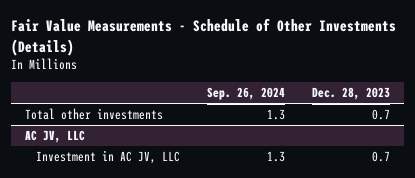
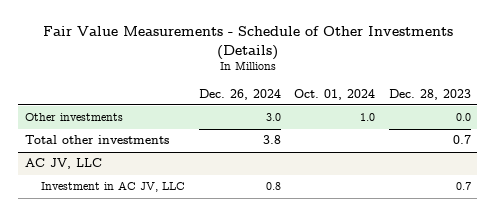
[207,87,286,101] Sep. 26, 2024 -> none
none -> [198,88,281,100] Dec. 26, 2024
none -> [294,88,376,100] Oct. 01, 2024
none -> [24,113,123,122] Other investments

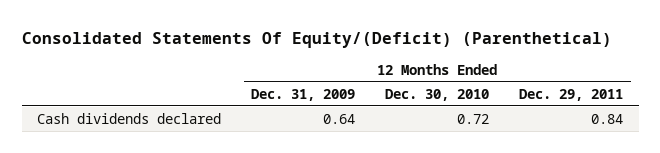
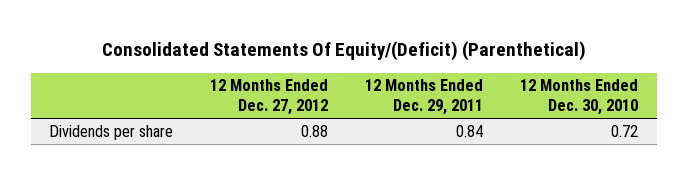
[251,88,356,101] Dec. 31, 2009 -> none
none -> [210,78,329,116] 12 Months Ended Dec. 27, 2012
[36,113,221,125] Cash dividends declared -> [49,125,174,141] Dividends per share

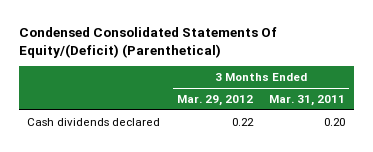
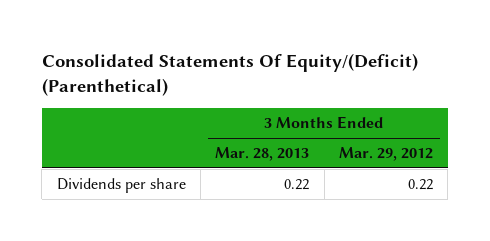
[18,26,277,58] Condensed Consolidated Statements Of Equity/(Deficit) (Parenthetical) -> [41,52,418,97] Consolidated Statements Of Equity/(Deficit) (Parenthetical)
[269,94,346,106] Mar. 31, 2011 -> none
none -> [215,147,310,162] Mar. 28, 2013
[27,117,161,126] Cash dividends declared -> [56,178,186,194] Dividends per share

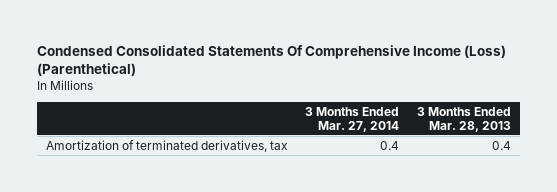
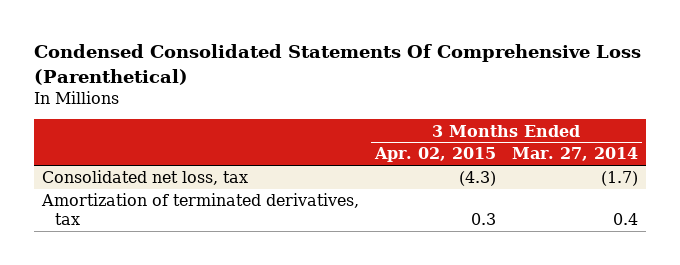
[37,44,507,77] Condensed Consolidated Statements Of Comprehensive Income (Loss) (Parenthetical) -> [34,44,642,85] Condensed Consolidated Statements Of Comprehensive Loss (Parenthetical)
[417,107,512,132] 3 Months Ended Mar. 28, 2013 -> none
none -> [373,147,496,163] Apr. 02, 2015
none -> [42,170,249,186] Consolidated net loss, tax

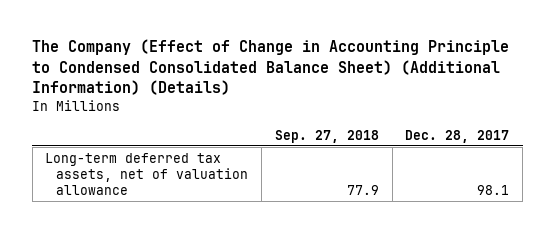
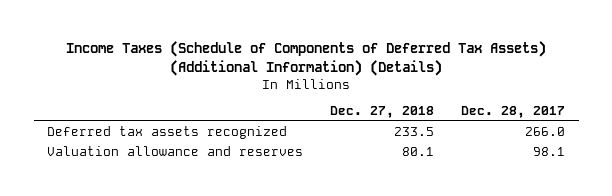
[32,39,510,96] The Company (Effect of Change in Accounting Principle to Condensed Consolidated Balance Sheet) (Additional Information) (Details) -> [66,40,547,77] Income Taxes (Schedule of Components of Deferred Tax Assets) (Additional Information) (Details)
[274,129,379,143] Sep. 27, 2018 -> none
none -> [330,106,435,119] Dec. 27, 2018
none -> [47,126,288,140] Deferred tax assets recognized
[45,152,249,195] Long-term deferred tax assets, net of valuation allowance -> [47,146,304,157] Valuation allowance and reserves

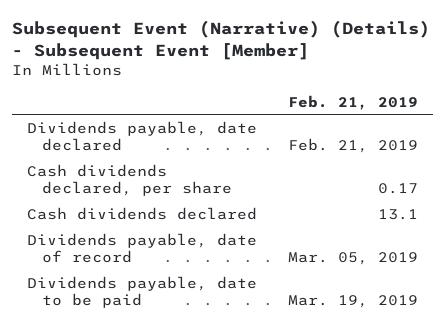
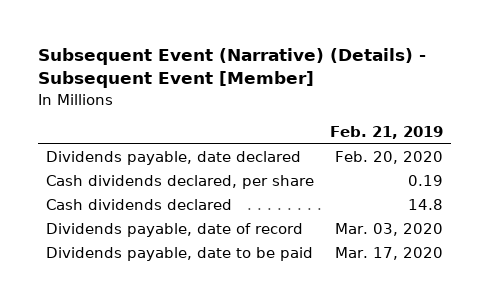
[287,138,418,154] Feb. 21, 2019 -> [335,151,444,165] Feb. 20, 2020
[377,183,418,195] 0.17 -> [408,175,444,187] 0.19
[377,208,418,220] 13.1 -> [408,199,444,211] 14.8
[287,252,418,266] Mar. 05, 2019 -> [335,223,444,237] Mar. 03, 2020
[287,295,418,309] Mar. 19, 2019 -> [335,247,444,261] Mar. 17, 2020

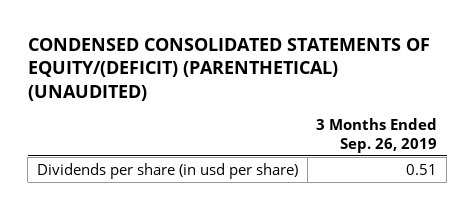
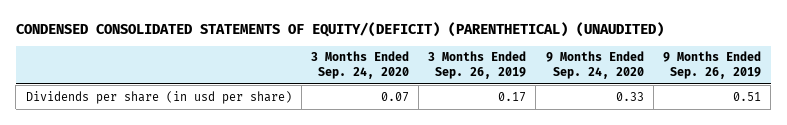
none -> [310,51,409,79] 3 Months Ended Sep. 24, 2020
none -> [545,51,644,79] 9 Months Ended Sep. 24, 2020
none -> [663,51,762,79] 9 Months Ended Sep. 26, 2019
[406,163,438,175] 0.51 -> [498,91,527,102] 0.17

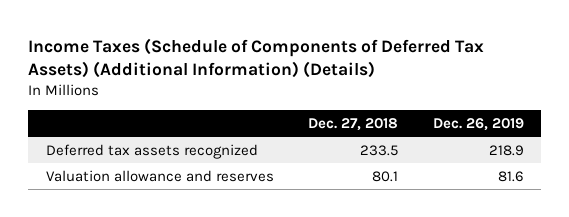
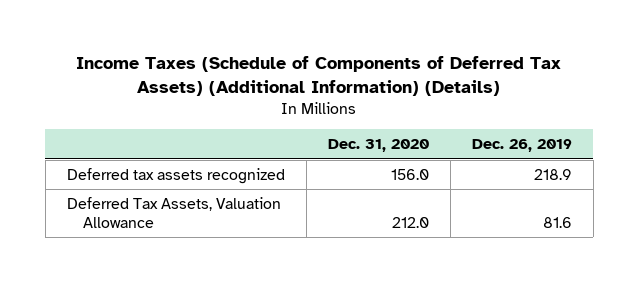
[308,118,399,132] Dec. 27, 2018 -> none
none -> [327,139,429,153] Dec. 31, 2020
[45,169,274,182] Valuation allowance and reserves -> [66,196,281,228] Deferred Tax Assets, Valuation Allowance

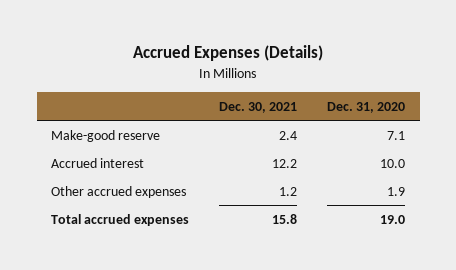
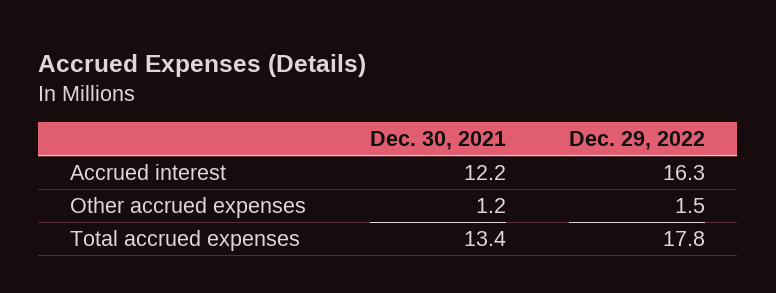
[326,101,405,113] Dec. 31, 2020 -> none
none -> [569,131,706,151] Dec. 29, 2022
[51,129,161,142] Make-good reserve -> none
[272,213,298,224] 15.8 -> [463,231,506,247] 13.4

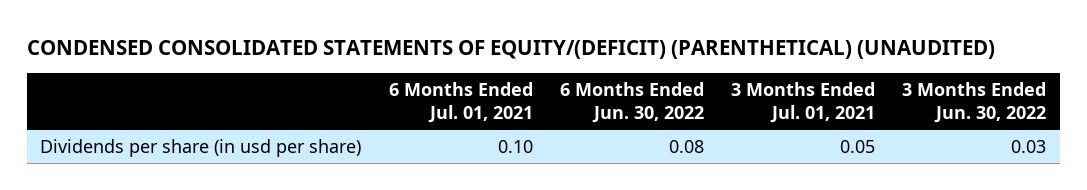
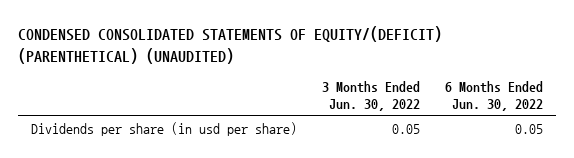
[388,81,533,123] 6 Months Ended Jul. 01, 2021 -> none
[730,81,875,123] 3 Months Ended Jul. 01, 2021 -> none
[668,140,704,154] 0.08 -> [515,123,544,134] 0.05
[1011,140,1047,154] 0.03 -> [391,123,420,134] 0.05

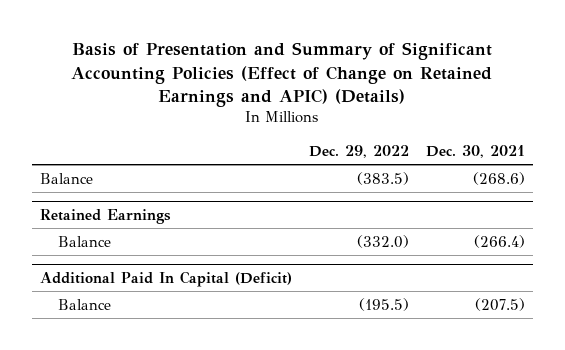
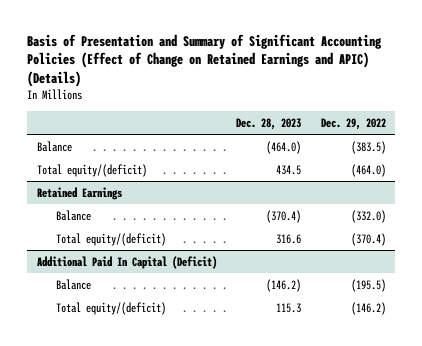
[425,145,525,159] Dec. 30, 2021 -> none
none -> [236,118,302,131] Dec. 28, 2023
none -> [36,163,147,177] Total equity/(deficit)
none -> [55,232,166,246] Total equity/(deficit)
none -> [55,301,166,315] Total equity/(deficit)

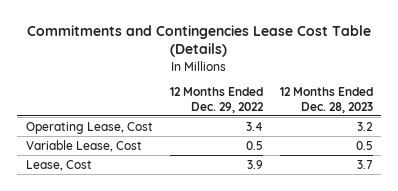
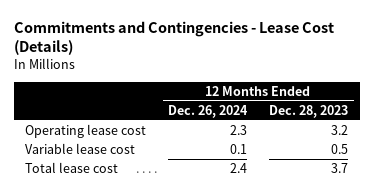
[27,24,372,58] Commitments and Contingencies Lease Cost Table (Details) -> [13,21,334,56] Commitments and Contingencies - Lease Cost (Details)
[169,87,264,113] 12 Months Ended Dec. 29, 2022 -> none
none -> [168,104,249,118] Dec. 26, 2024
[25,121,153,134] Operating Lease, Cost -> [24,124,146,139] Operating lease cost
[25,139,142,152] Variable Lease, Cost -> [24,143,135,155] Variable lease cost
[25,159,92,171] Lease, Cost -> [24,162,118,174] Total lease cost

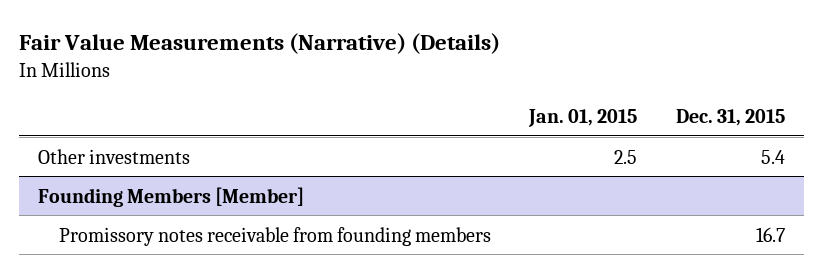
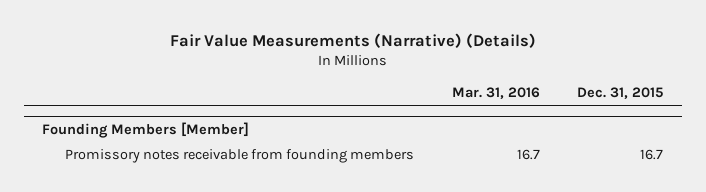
[528,109,638,128] Jan. 01, 2015 -> none
none -> [451,87,540,100] Mar. 31, 2016
[37,148,190,164] Other investments -> none

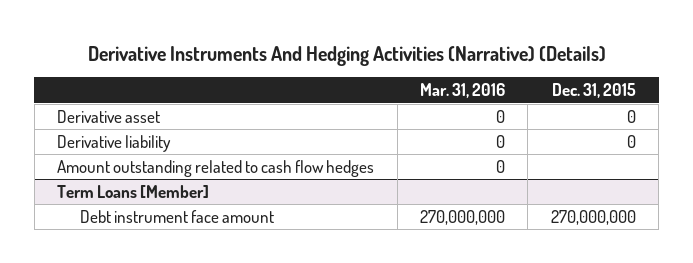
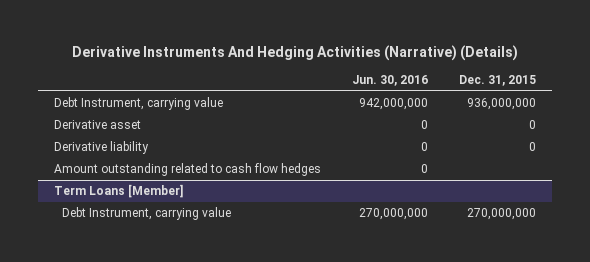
[420,83,506,99] Mar. 31, 2016 -> none
none -> [351,75,428,87] Jun. 30, 2016
none -> [53,97,223,111] Debt Instrument, carrying value
[80,209,275,223] Debt instrument face amount -> none
none -> [62,207,232,221] Debt Instrument, carrying value

